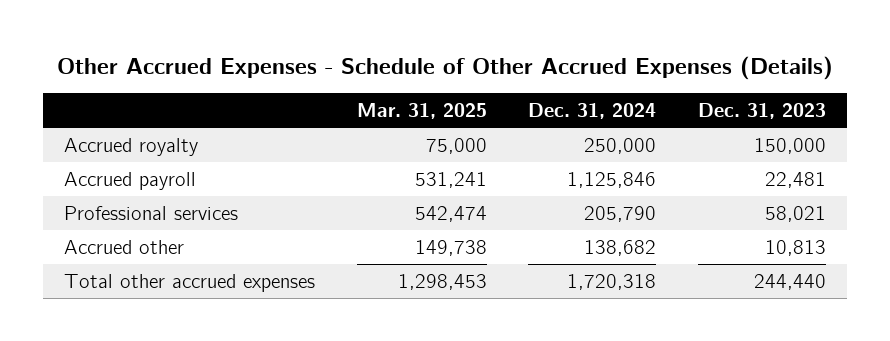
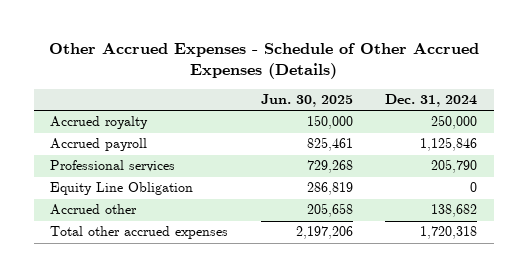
[356,103,487,120] Mar. 31, 2025 -> none
[697,103,826,120] Dec. 31, 2023 -> none
none -> [260,93,353,107] Jun. 30, 2025
none -> [49,182,193,196] Equity Line Obligation

